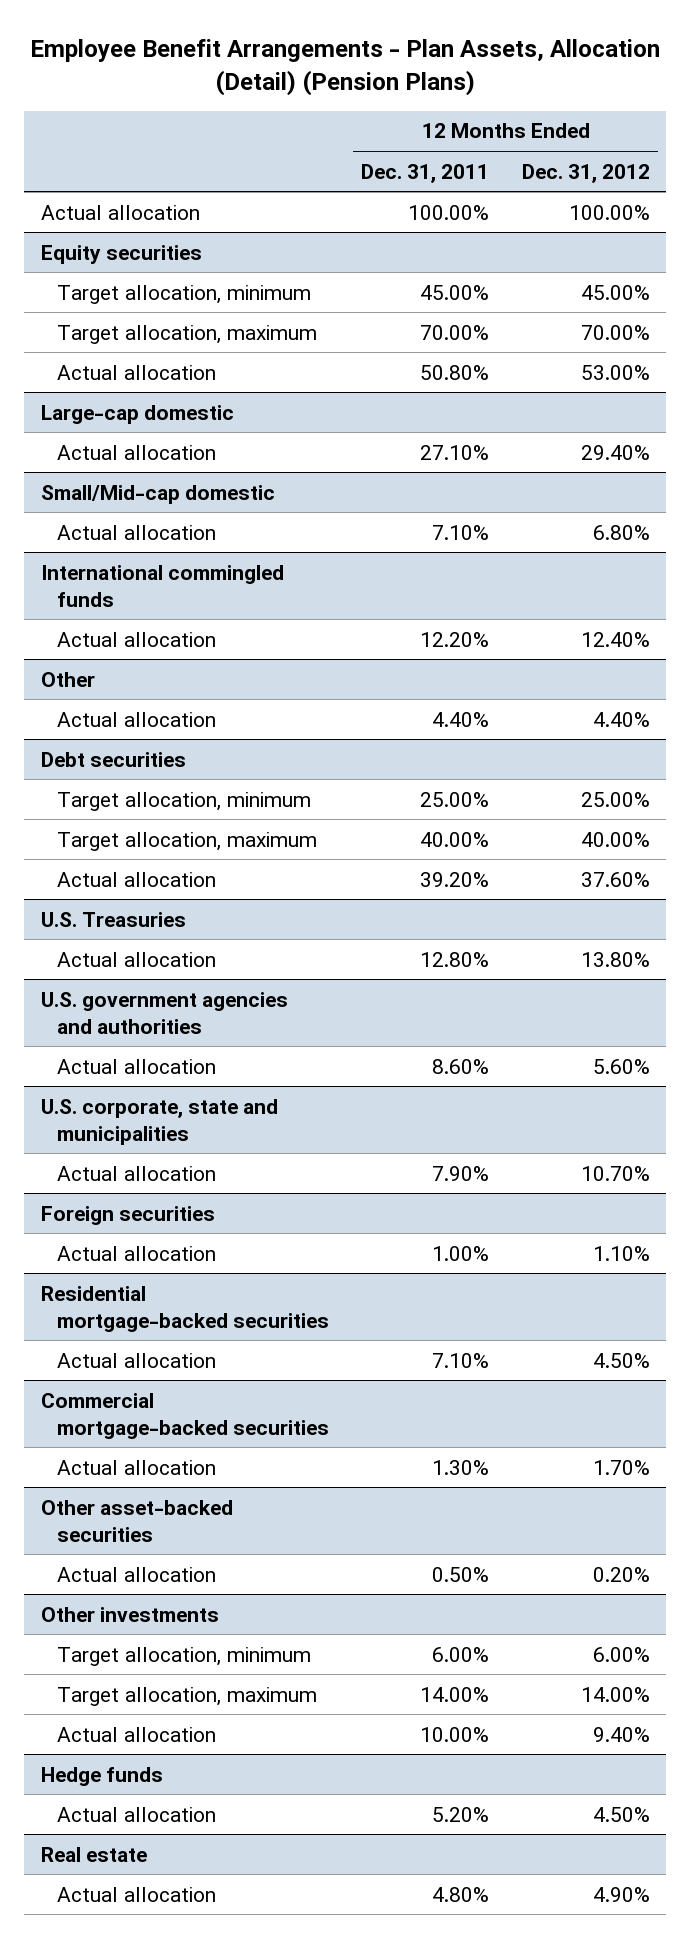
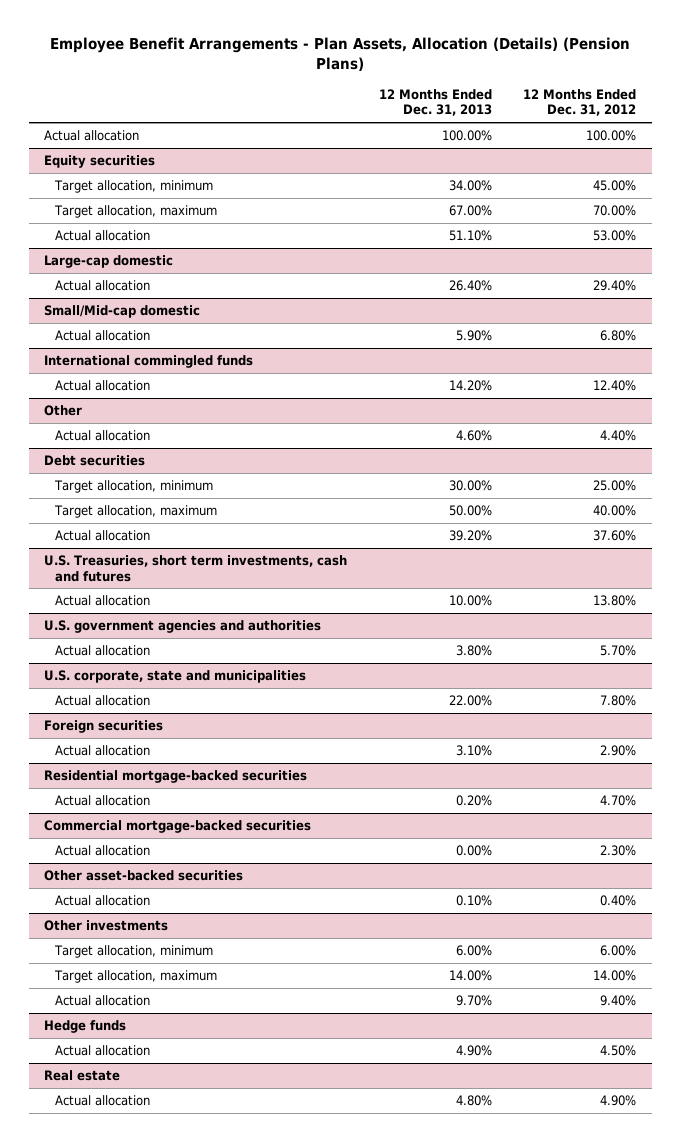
[30,39,661,96] Employee Benefit Arrangements - Plan Assets, Allocation (Detail) (Pension Plans) -> [50,36,631,71] Employee Benefit Arrangements - Plan Assets, Allocation (Details) (Pension Plans)
[361,163,490,183] Dec. 31, 2011 -> none
none -> [378,88,492,117] 12 Months Ended Dec. 31, 2013
[40,911,186,927] U.S. Treasuries -> none
none -> [44,555,348,582] U.S. Treasuries, short term investments, cash and futures
[592,1058,650,1074] 5.60% -> [599,645,636,657] 5.70%
[580,1165,650,1181] 10.70% -> [599,695,636,707] 7.80%
[592,1245,650,1261] 1.10% -> [599,745,636,757] 2.90%
[592,1352,650,1368] 4.50% -> [599,795,636,807] 4.70%
[592,1459,650,1475] 1.70% -> [599,845,636,857] 2.30%
[592,1566,650,1582] 0.20% -> [599,895,636,907] 0.40%

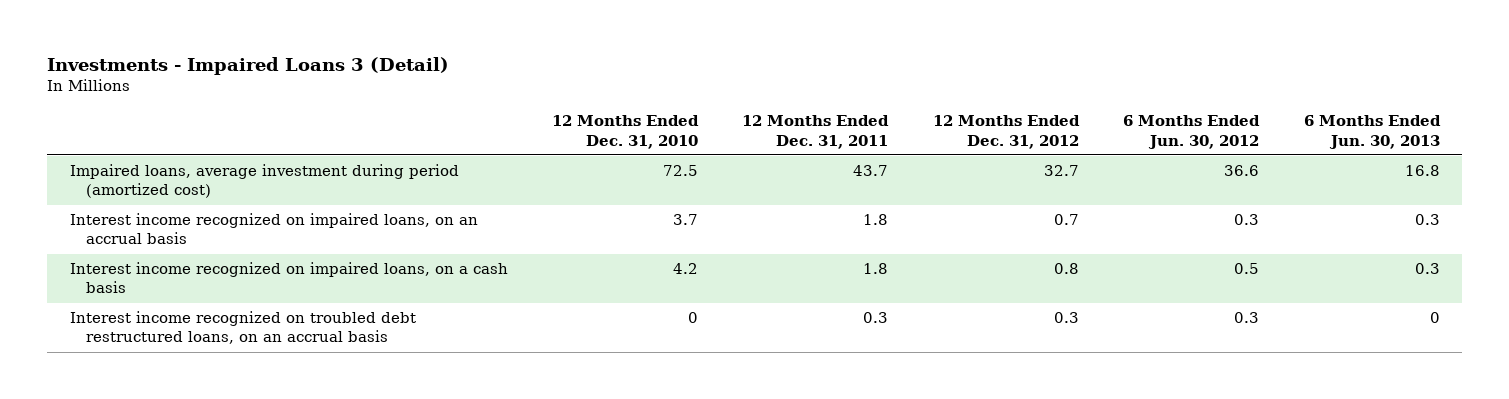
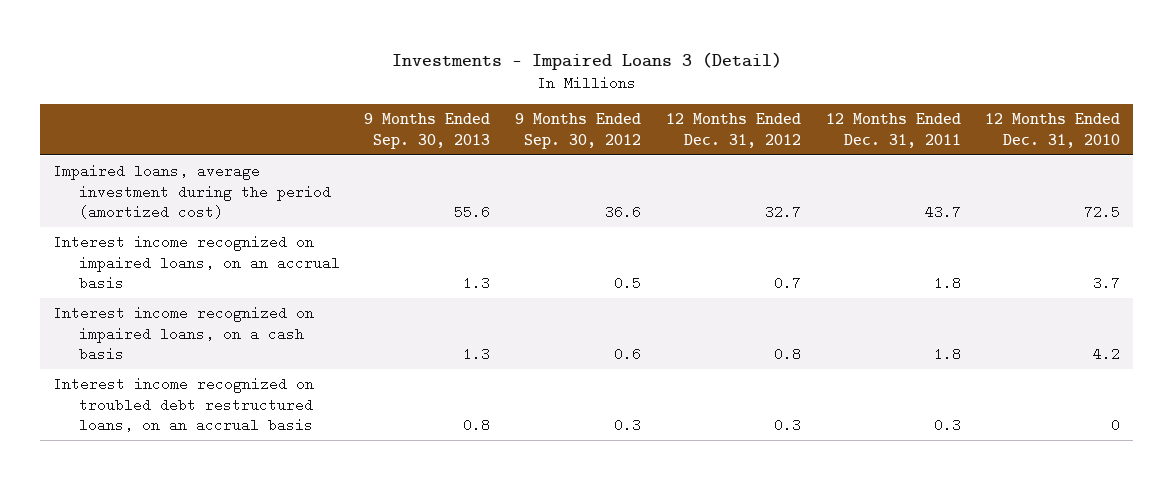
[1123,115,1261,149] 6 Months Ended Jun. 30, 2012 -> none
[1303,115,1441,149] 6 Months Ended Jun. 30, 2013 -> none
none -> [364,113,491,149] 9 Months Ended Sep. 30, 2013
none -> [515,113,642,149] 9 Months Ended Sep. 30, 2012
[69,164,459,199] Impaired loans, average investment during period (amortized cost) -> [52,163,331,220] Impaired loans, average investment during the period (amortized cost)

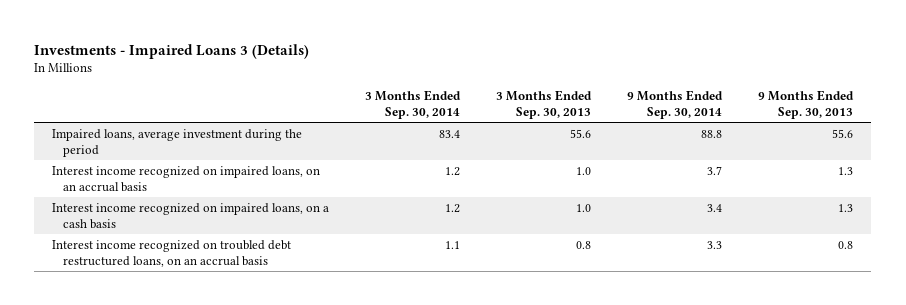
[391,51,782,70] Investments - Impaired Loans 3 (Detail) -> [34,43,310,59] Investments - Impaired Loans 3 (Details)
[515,113,642,149] 9 Months Ended Sep. 30, 2012 -> none
[665,113,801,148] 12 Months Ended Dec. 31, 2012 -> none
[825,113,961,148] 12 Months Ended Dec. 31, 2011 -> none
[985,113,1121,148] 12 Months Ended Dec. 31, 2010 -> none
none -> [365,89,462,119] 3 Months Ended Sep. 30, 2014
none -> [496,89,593,119] 3 Months Ended Sep. 30, 2013
none -> [627,89,724,119] 9 Months Ended Sep. 30, 2014
[52,163,331,220] Impaired loans, average investment during the period (amortized cost) -> [52,128,303,157] Impaired loans, average investment during the period

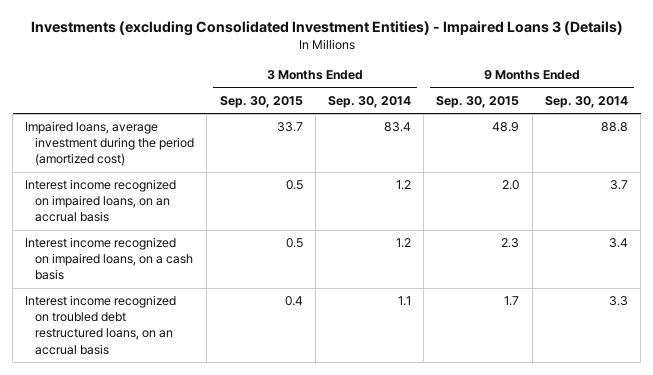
[34,43,310,59] Investments - Impaired Loans 3 (Details) -> [30,21,623,37] Investments (excluding Consolidated Investment Entities) - Impaired Loans 3 (Details)
[496,89,593,119] 3 Months Ended Sep. 30, 2013 -> none
[758,89,855,119] 9 Months Ended Sep. 30, 2013 -> none
none -> [219,95,303,108] Sep. 30, 2015
none -> [436,95,520,108] Sep. 30, 2015
[52,128,303,157] Impaired loans, average investment during the period -> [25,121,195,167] Impaired loans, average investment during the period (amortized cost)

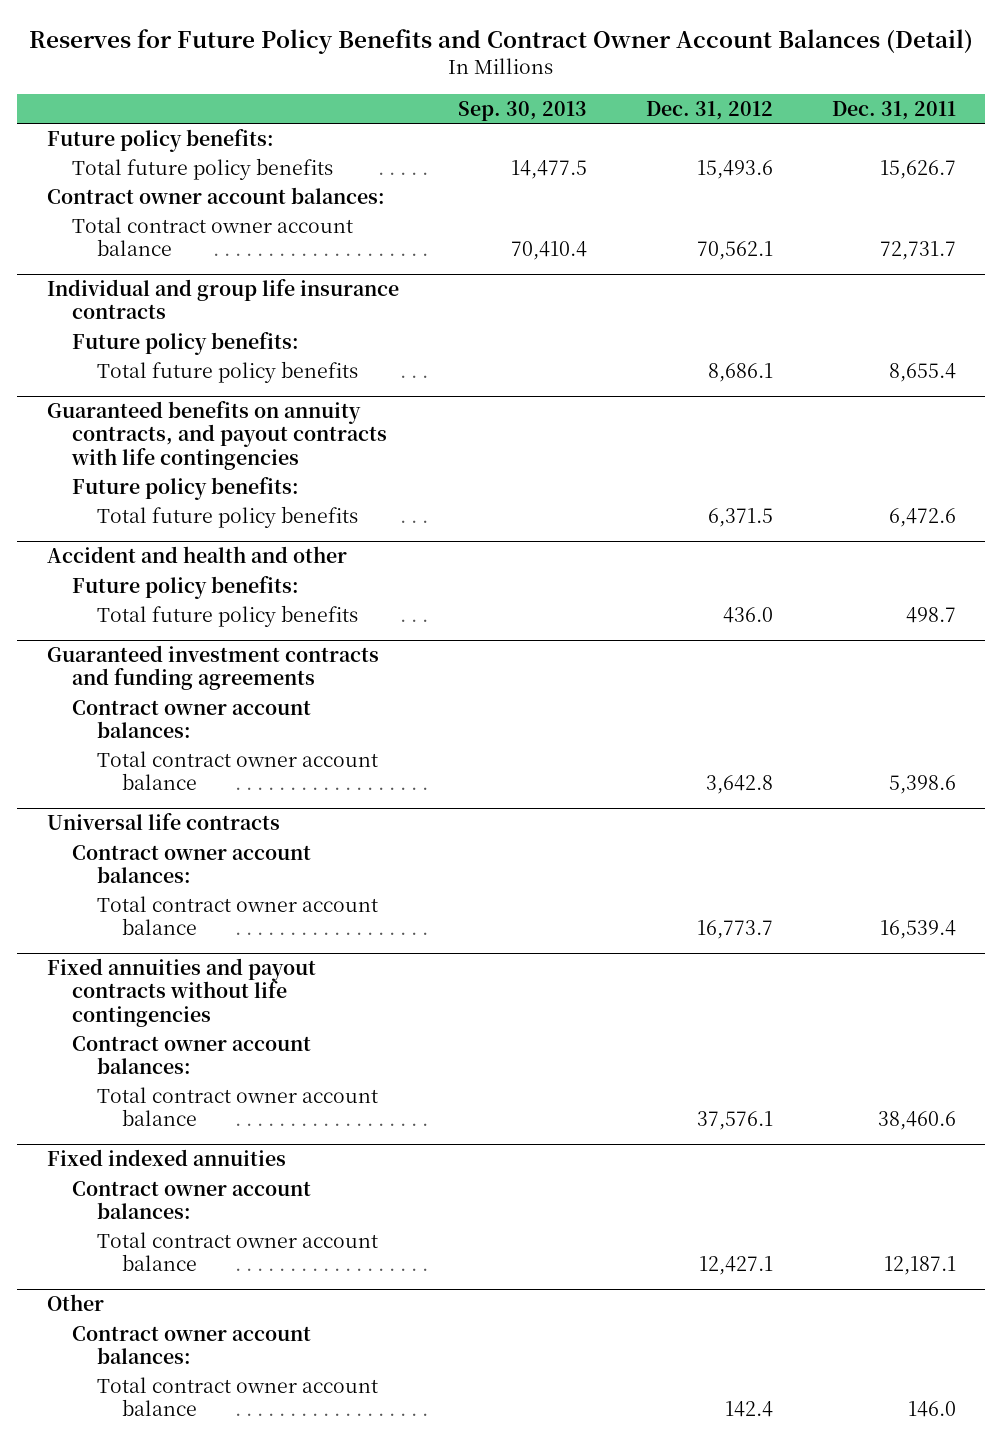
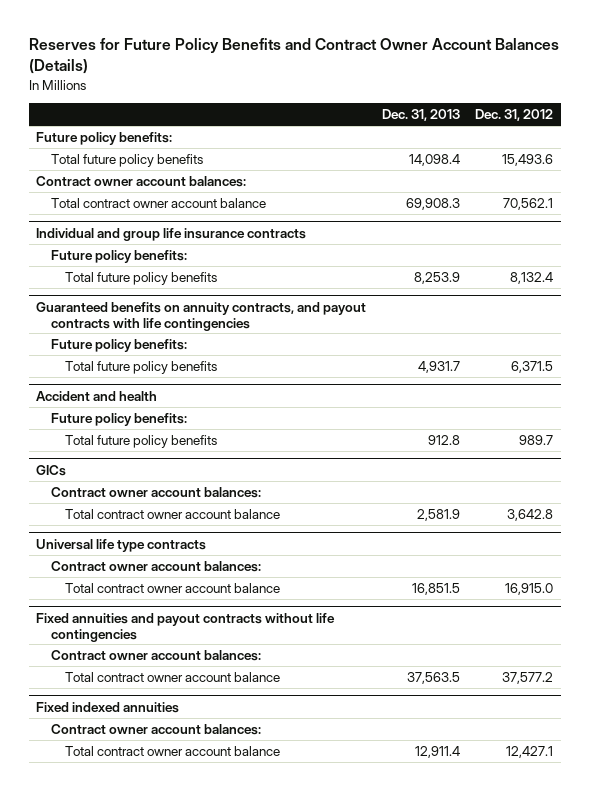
[29,28,974,54] Reserves for Future Policy Benefits and Contract Owner Account Balances (Detail) -> [28,37,559,75] Reserves for Future Policy Benefits and Contract Owner Account Balances (Details)
[457,100,587,121] Sep. 30, 2013 -> none
[831,100,956,120] Dec. 31, 2011 -> none
none -> [381,109,460,122] Dec. 31, 2013
[707,362,773,382] 8,686.1 -> [510,271,554,284] 8,132.4
[46,546,347,564] Accident and health and other -> [36,390,158,401] Accident and health
[46,645,379,691] Guaranteed investment contracts and funding agreements -> none
[722,606,773,623] 436.0 -> [519,434,554,445] 989.7
none -> [36,464,67,476] GICs
[46,813,280,831] Universal life contracts -> [36,538,207,552] Universal life type contracts
[696,919,773,939] 16,773.7 -> [505,582,554,595] 16,915.0
[696,1110,773,1130] 37,576.1 -> [502,671,554,684] 37,577.2
[46,1294,104,1312] Other -> none
[71,1325,311,1364] Contract owner account balances: -> none
[96,1376,378,1416] Total contract owner account balance -> none

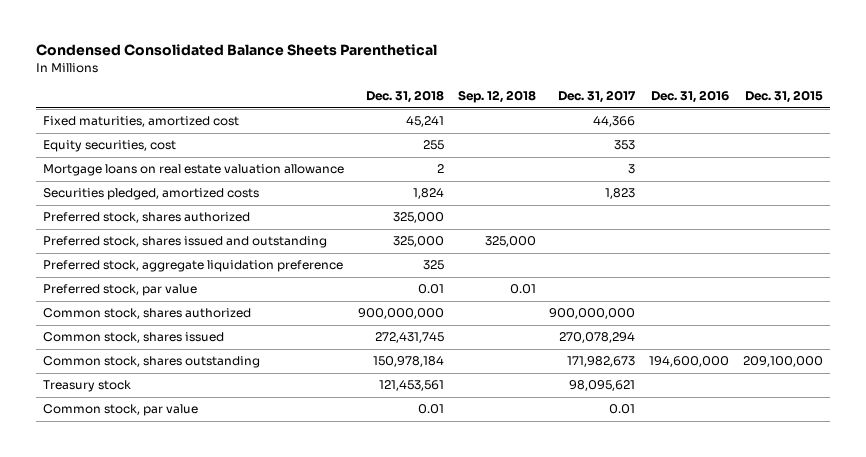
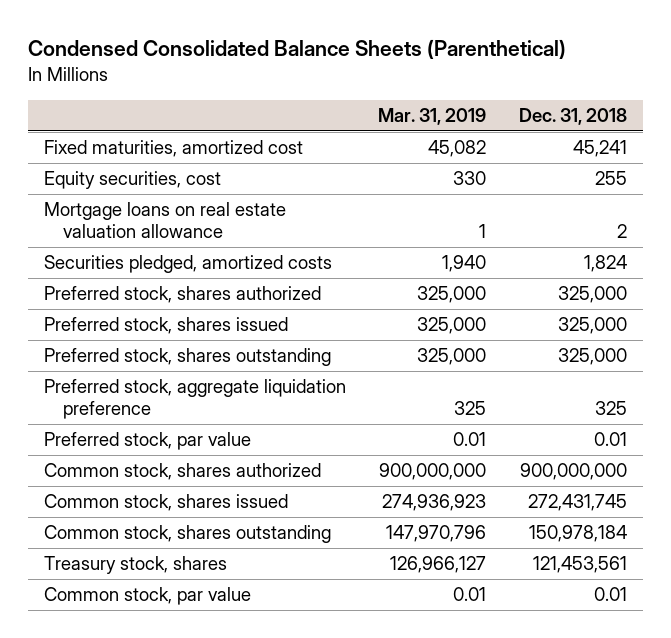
[36,44,438,57] Condensed Consolidated Balance Sheets Parenthetical -> [27,39,566,60] Condensed Consolidated Balance Sheets (Parenthetical)
[457,90,536,104] Sep. 12, 2018 -> none
[558,90,637,104] Dec. 31, 2017 -> none
[651,90,730,104] Dec. 31, 2016 -> none
[744,90,823,104] Dec. 31, 2015 -> none
none -> [378,108,487,126] Mar. 31, 2019
[43,236,328,249] Preferred stock, shares issued and outstanding -> [44,317,289,335] Preferred stock, shares issued
none -> [44,348,332,367] Preferred stock, shares outstanding
[43,380,132,393] Treasury stock -> [44,556,228,575] Treasury stock, shares

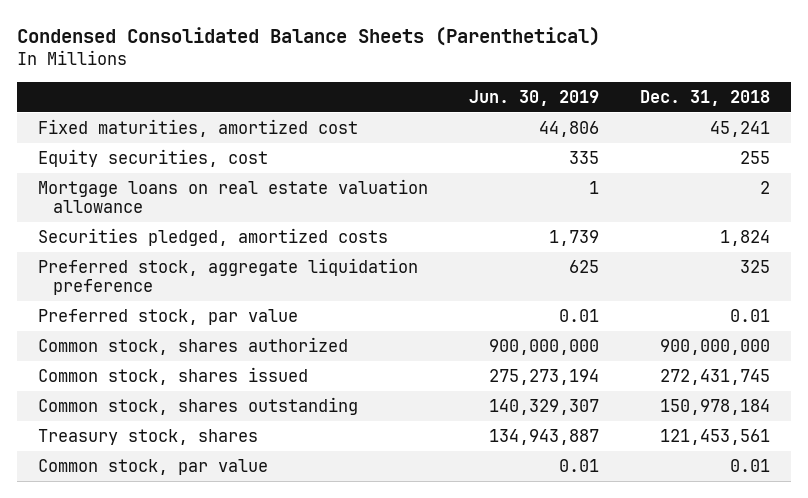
[378,108,487,126] Mar. 31, 2019 -> none
none -> [468,89,599,106] Jun. 30, 2019
[44,286,322,304] Preferred stock, shares authorized -> none
[44,317,289,335] Preferred stock, shares issued -> none
[44,348,332,367] Preferred stock, shares outstanding -> none

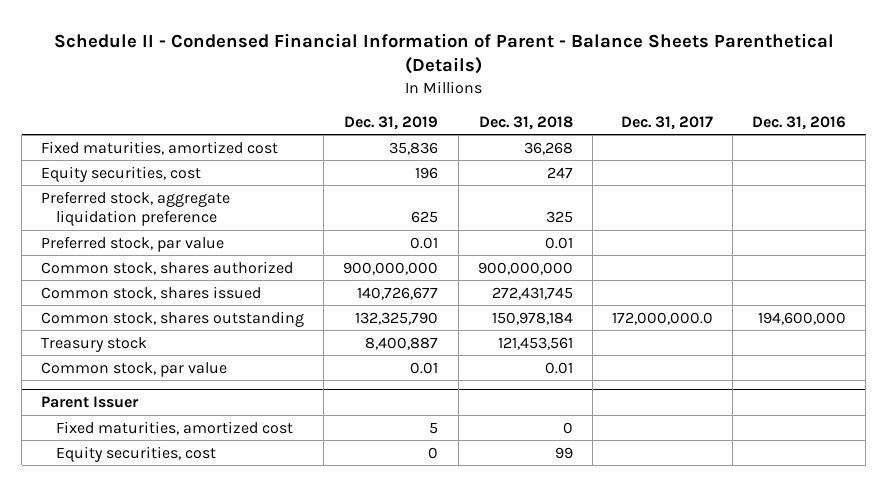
[16,26,600,46] Condensed Consolidated Balance Sheets (Parenthetical) -> [53,32,834,75] Schedule II - Condensed Financial Information of Parent - Balance Sheets Parenthetical (Details)
[468,89,599,106] Jun. 30, 2019 -> none
none -> [344,115,439,130] Dec. 31, 2019
none -> [621,115,714,130] Dec. 31, 2017
none -> [752,115,847,130] Dec. 31, 2016
[37,178,428,214] Mortgage loans on real estate valuation allowance -> none
[37,227,388,246] Securities pledged, amortized costs -> none
[710,120,771,137] 45,241 -> [523,141,573,155] 36,268
[740,150,771,164] 255 -> [546,166,573,178] 247
[37,428,258,445] Treasury stock, shares -> [41,336,148,352] Treasury stock
none -> [41,396,140,409] Parent Issuer
none -> [56,420,294,435] Fixed maturities, amortized cost
none -> [56,445,217,462] Equity securities, cost

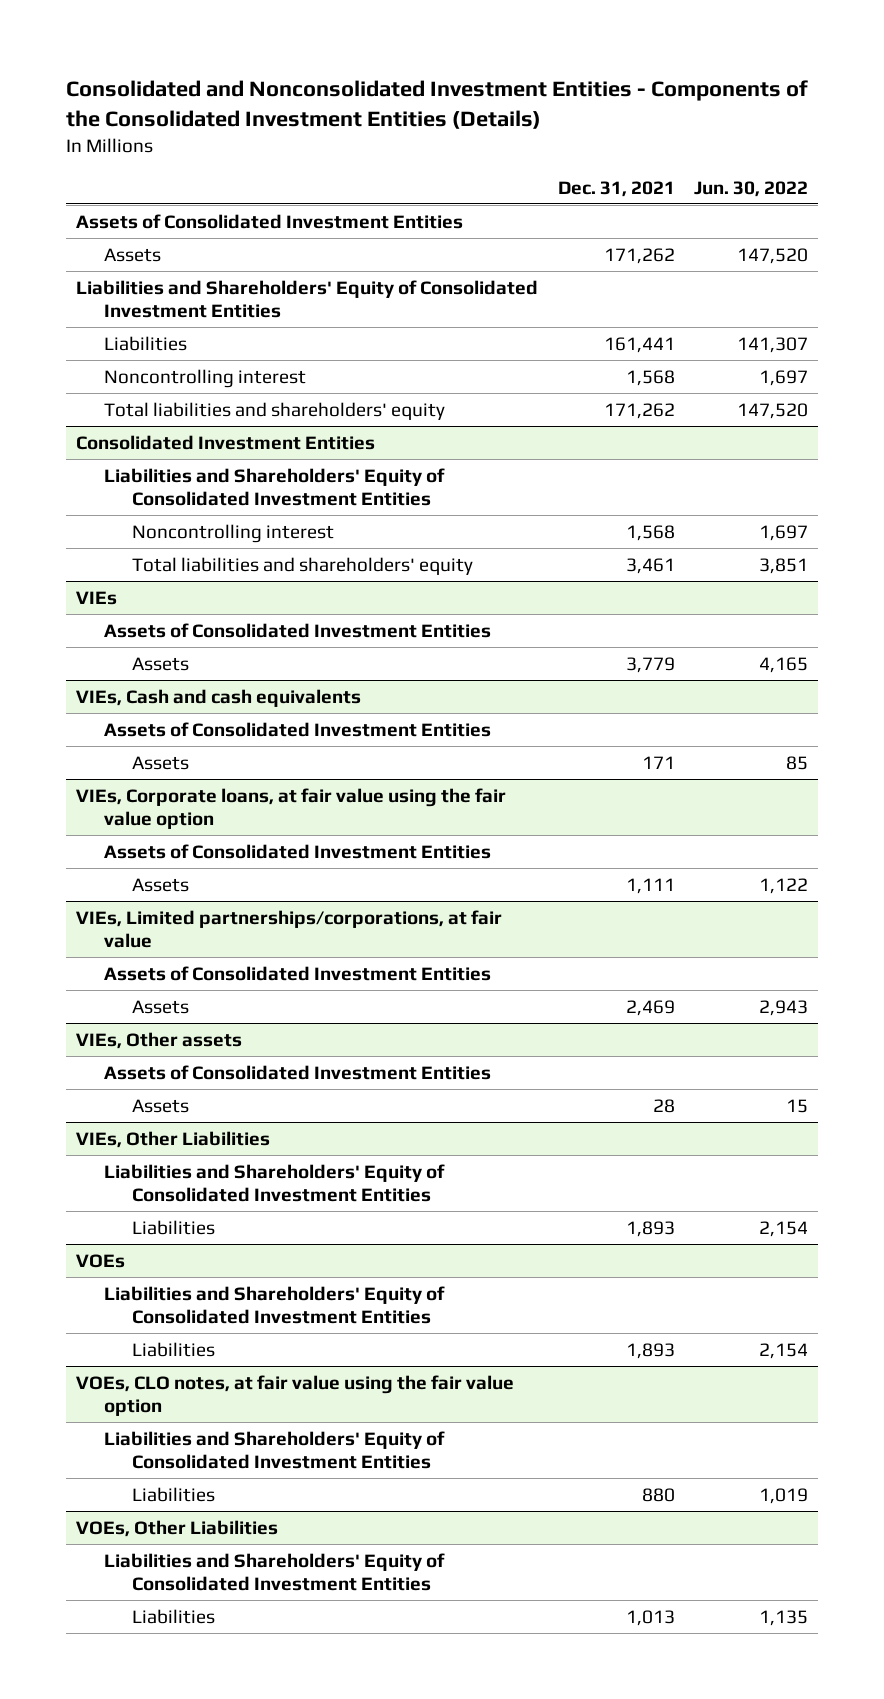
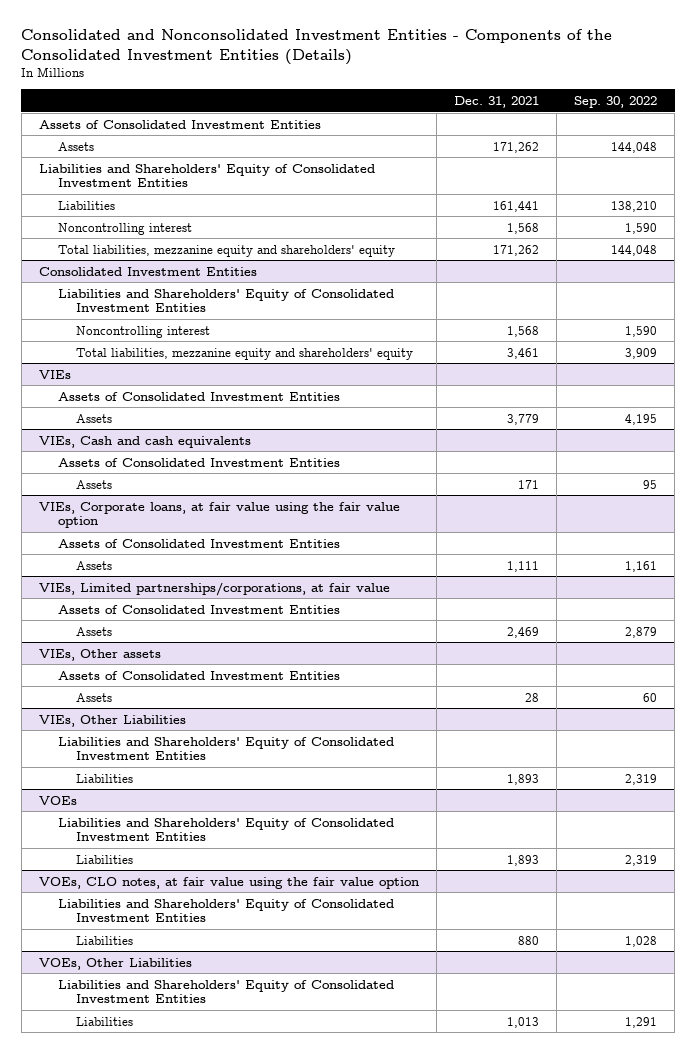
[694,180,809,197] Jun. 30, 2022 -> none
none -> [573,95,657,108] Sep. 30, 2022
[104,401,446,420] Total liabilities and shareholders' equity -> [57,244,395,257] Total liabilities, mezzanine equity and shareholders' equity
[132,556,474,575] Total liabilities and shareholders' equity -> [76,347,414,360] Total liabilities, mezzanine equity and shareholders' equity

